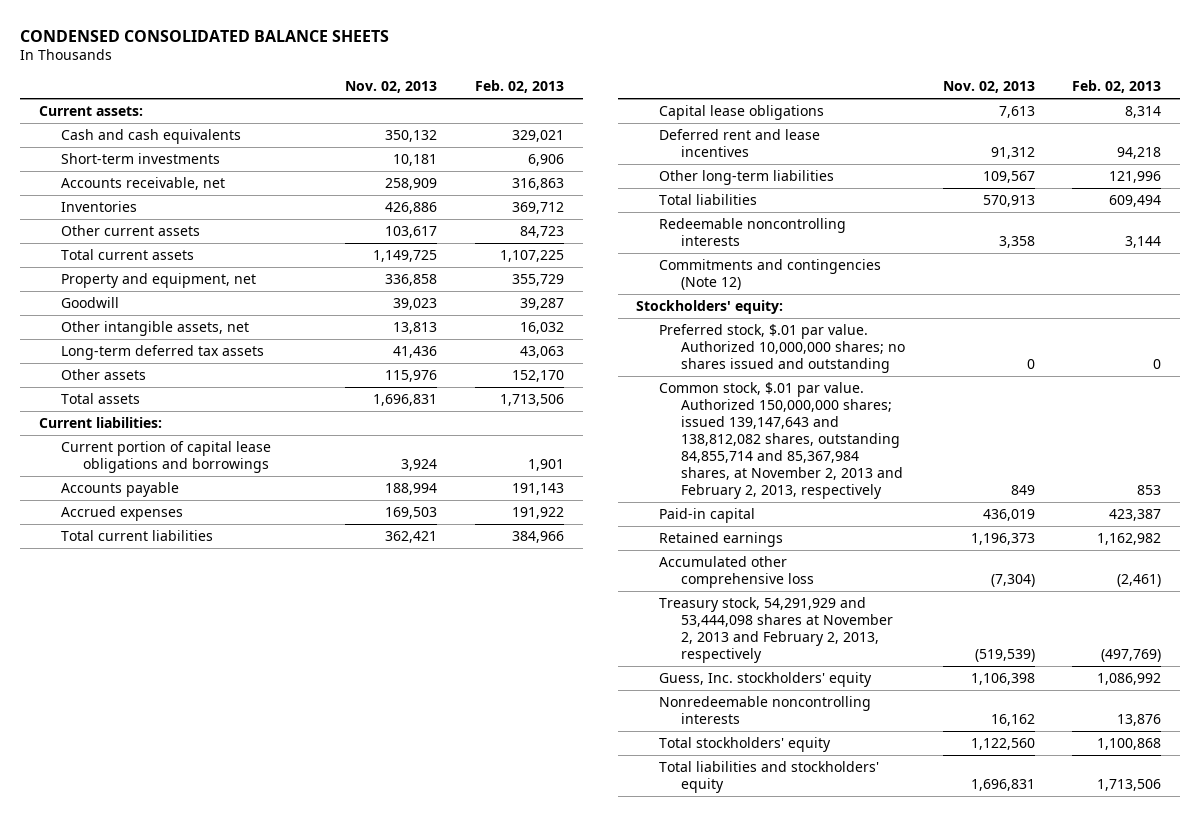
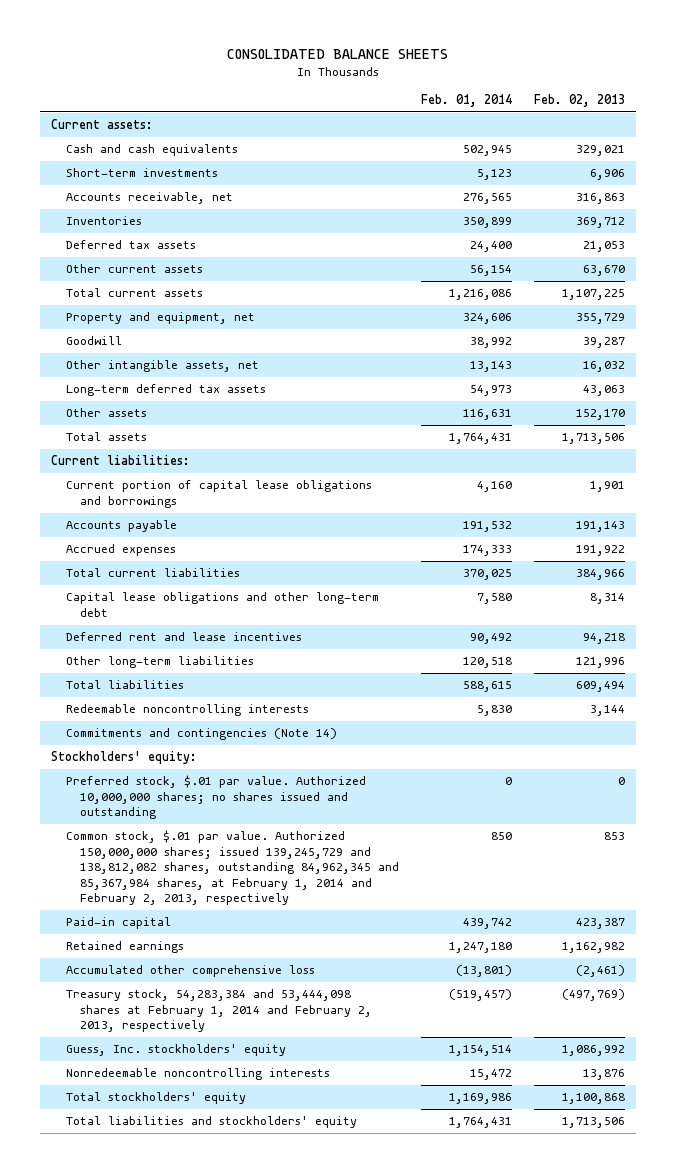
[19,29,389,42] CONDENSED CONSOLIDATED BALANCE SHEETS -> [227,48,449,59] CONSOLIDATED BALANCE SHEETS
[344,81,437,94] Nov. 02, 2013 -> none
none -> [421,94,513,108] Feb. 01, 2014
none -> [65,240,196,250] Deferred tax assets
[519,225,564,238] 84,723 -> [583,265,626,277] 63,670
[658,104,824,120] Capital lease obligations -> [65,592,379,617] Capital lease obligations and other long-term debt
[658,258,881,290] Commitments and contingencies (Note 12) -> [65,728,337,741] Commitments and contingencies (Note 14)
[658,381,903,500] Common stock, $.01 par value. Authorized 150,000,000 shares; issued 139,147,643 and 138,812,082 shares, outstanding 84,855,714 and 85,367,984 shares, at November 2, 2013 and February 2, 2013, respectively -> [65,830,400,906] Common stock, $.01 par value. Authorized 150,000,000 shares; issued 139,245,729 and 138,812,082 shares, outstanding 84,962,345 and 85,367,984 shares, at February 1, 2014 and February 2, 2013, respectively
[658,596,893,664] Treasury stock, 54,291,929 and 53,444,098 shares at November 2, 2013 and February 2, 2013, respectively -> [65,989,373,1033] Treasury stock, 54,283,384 and 53,444,098 shares at February 1, 2014 and February 2, 2013, respectively

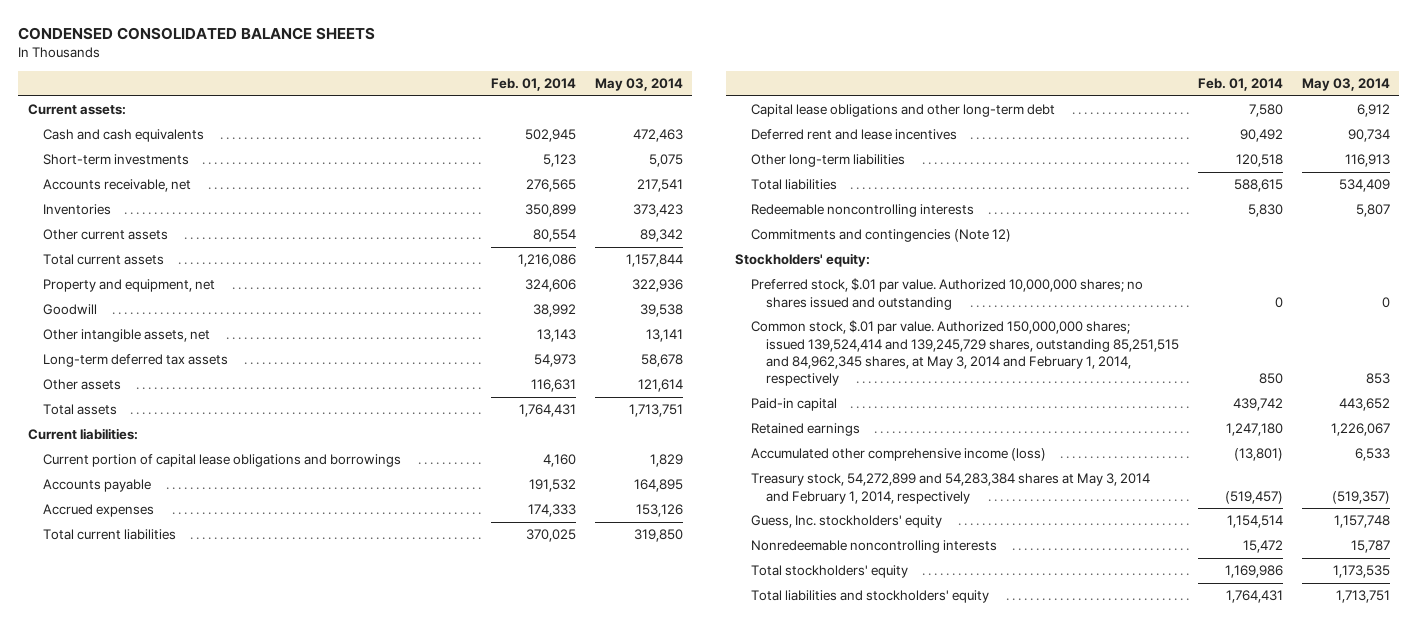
[227,48,449,59] CONSOLIDATED BALANCE SHEETS -> [18,27,376,41] CONDENSED CONSOLIDATED BALANCE SHEETS
[534,94,626,108] Feb. 02, 2013 -> none
none -> [594,77,683,91] May 03, 2014
[65,240,196,250] Deferred tax assets -> none
[470,265,513,277] 56,154 -> [532,229,576,243] 80,554
[65,728,337,741] Commitments and contingencies (Note 14) -> [750,229,1011,243] Commitments and contingencies (Note 12)
[65,830,400,906] Common stock, $.01 par value. Authorized 150,000,000 shares; issued 139,245,729 and 138,812,082 shares, outstanding 84,962,345 and 85,367,984 shares, at February 1, 2014 and February 2, 2013, respectively -> [750,320,1180,387] Common stock, $.01 par value. Authorized 150,000,000 shares; issued 139,524,414 and 139,245,729 shares, outstanding 85,251,515 and 84,962,345 shares, at May 3, 2014 and February 1, 2014, respectively
[65,965,315,978] Accumulated other comprehensive loss -> [750,448,1046,462] Accumulated other comprehensive income (loss)
[65,989,373,1033] Treasury stock, 54,283,384 and 53,444,098 shares at February 1, 2014 and February 2, 2013, respectively -> [750,473,1150,504] Treasury stock, 54,272,899 and 54,283,384 shares at May 3, 2014 and February 1, 2014, respectively

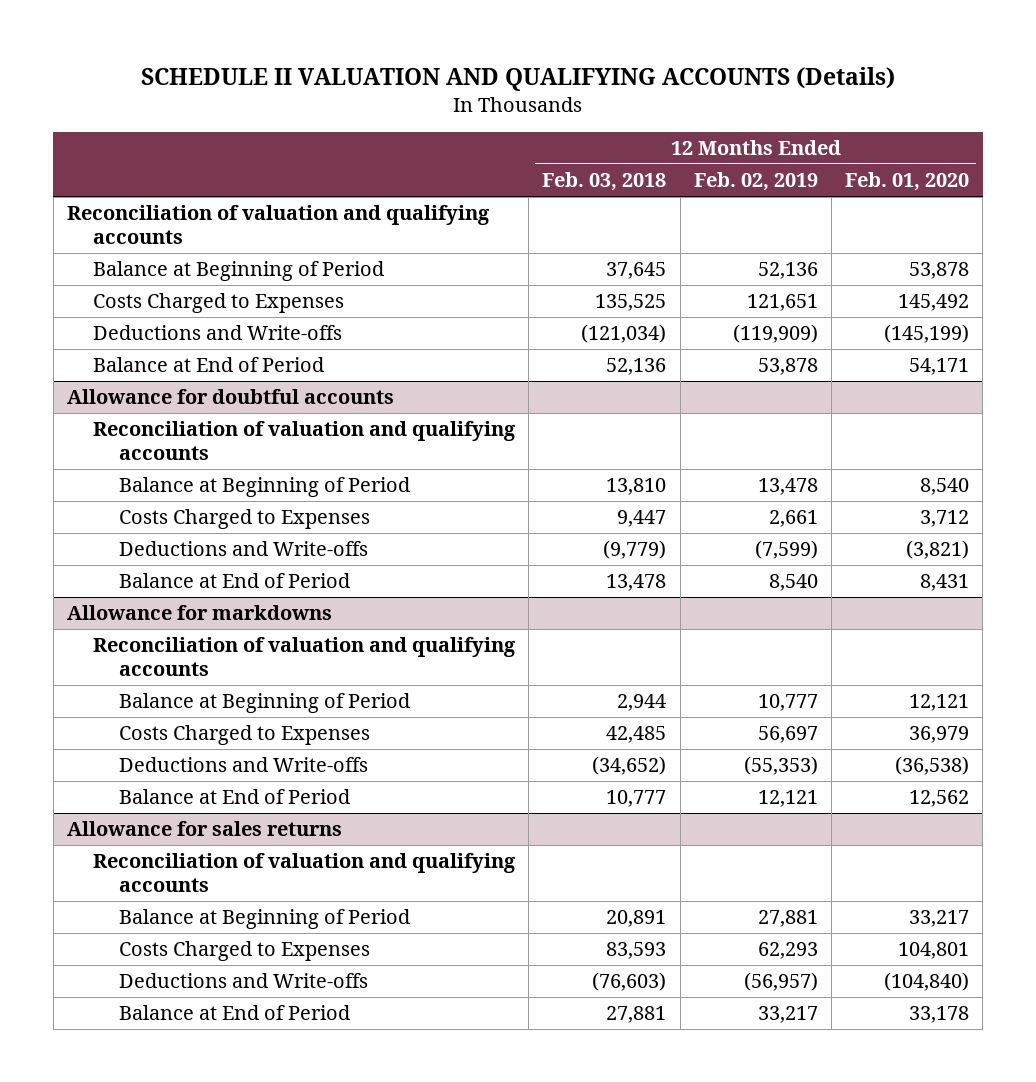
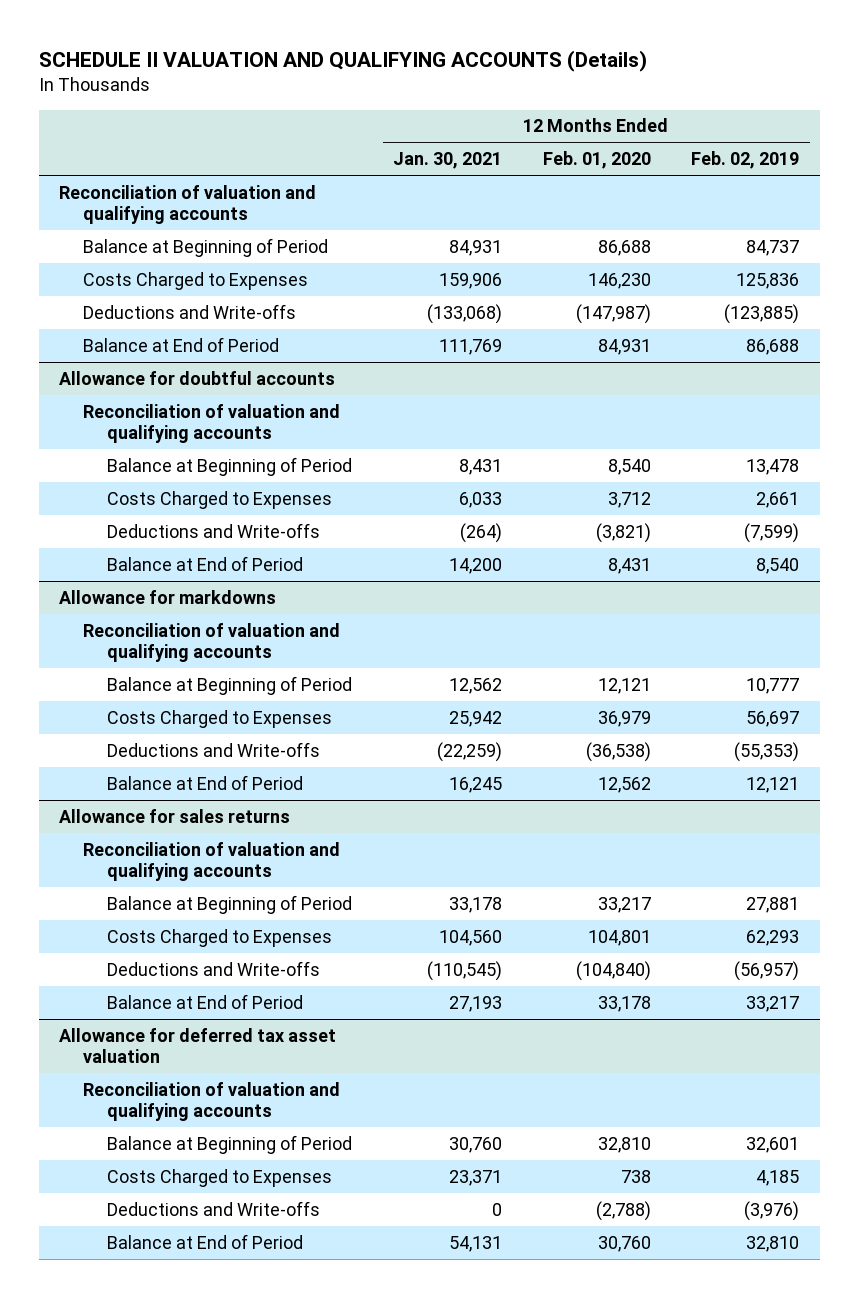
[542,172,667,192] Feb. 03, 2018 -> none
none -> [392,152,502,170] Jan. 30, 2021
[757,262,818,280] 52,136 -> [746,239,800,256] 84,737
[909,262,970,280] 53,878 -> [597,239,651,256] 86,688
[746,294,818,312] 121,651 -> [736,272,800,289] 125,836
[898,294,970,312] 145,492 -> [587,272,651,289] 146,230
[732,324,818,344] (119,909) -> [724,303,800,324] (123,885)
[884,324,970,344] (145,199) -> [575,303,651,324] (147,987)
[757,358,818,376] 53,878 -> [746,338,800,355] 86,688
[909,358,970,376] 54,171 -> [597,338,651,355] 84,931
none -> [59,1027,337,1063] Allowance for deferred tax asset valuation
none -> [83,1081,341,1121] Reconciliation of valuation and qualifying accounts
none -> [107,1134,353,1154] Balance at Beginning of Period
none -> [107,1168,333,1187] Costs Charged to Expenses
none -> [107,1200,321,1216] Deductions and Write-offs
none -> [107,1233,304,1249] Balance at End of Period

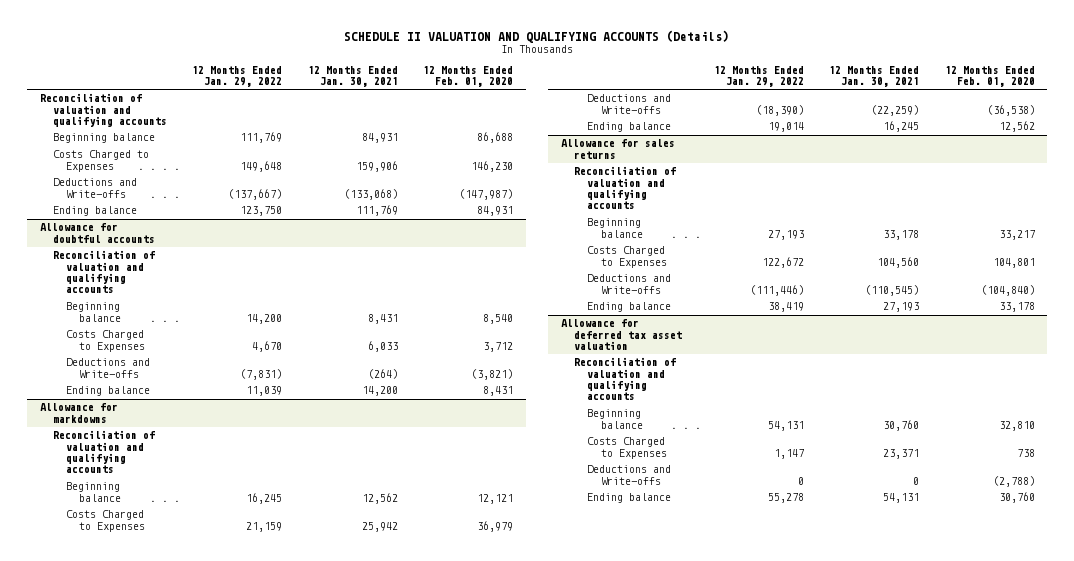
[691,151,800,170] Feb. 02, 2019 -> none
none -> [192,65,283,88] 12 Months Ended Jan. 29, 2022
[83,237,329,257] Balance at Beginning of Period -> [52,133,155,144] Beginning balance
[83,336,280,352] Balance at End of Period -> [52,206,137,217] Ending balance
[107,456,353,476] Balance at Beginning of Period -> [66,302,122,322] Beginning balance
[107,555,304,571] Balance at End of Period -> [66,386,151,397] Ending balance
[107,675,353,695] Balance at Beginning of Period -> [66,482,122,502] Beginning balance
[107,774,304,790] Balance at End of Period -> [587,122,672,133] Ending balance
[107,894,353,914] Balance at Beginning of Period -> [587,218,643,238] Beginning balance
[107,993,304,1009] Balance at End of Period -> [587,302,672,313] Ending balance
[107,1134,353,1154] Balance at Beginning of Period -> [587,409,643,429] Beginning balance
[107,1233,304,1249] Balance at End of Period -> [587,493,672,504] Ending balance

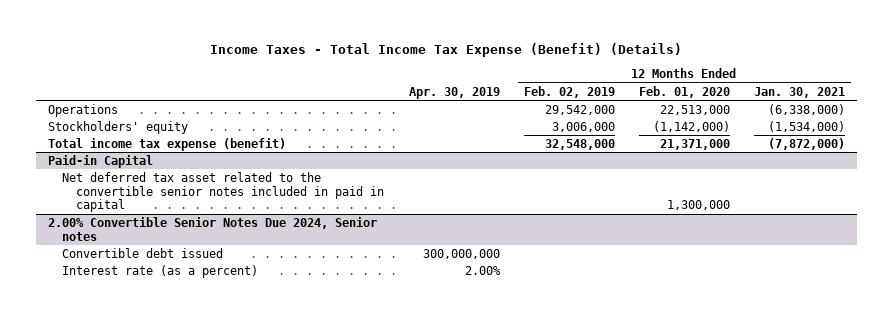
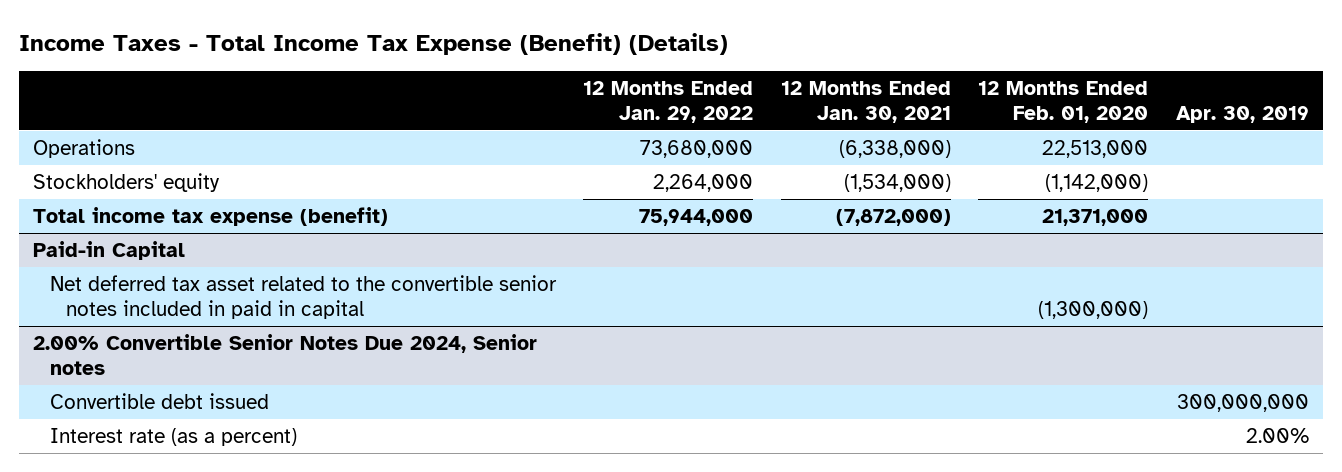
[523,85,615,98] Feb. 02, 2019 -> none
none -> [583,81,754,124] 12 Months Ended Jan. 29, 2022
[666,200,730,211] 1,300,000 -> [1038,300,1149,319] (1,300,000)

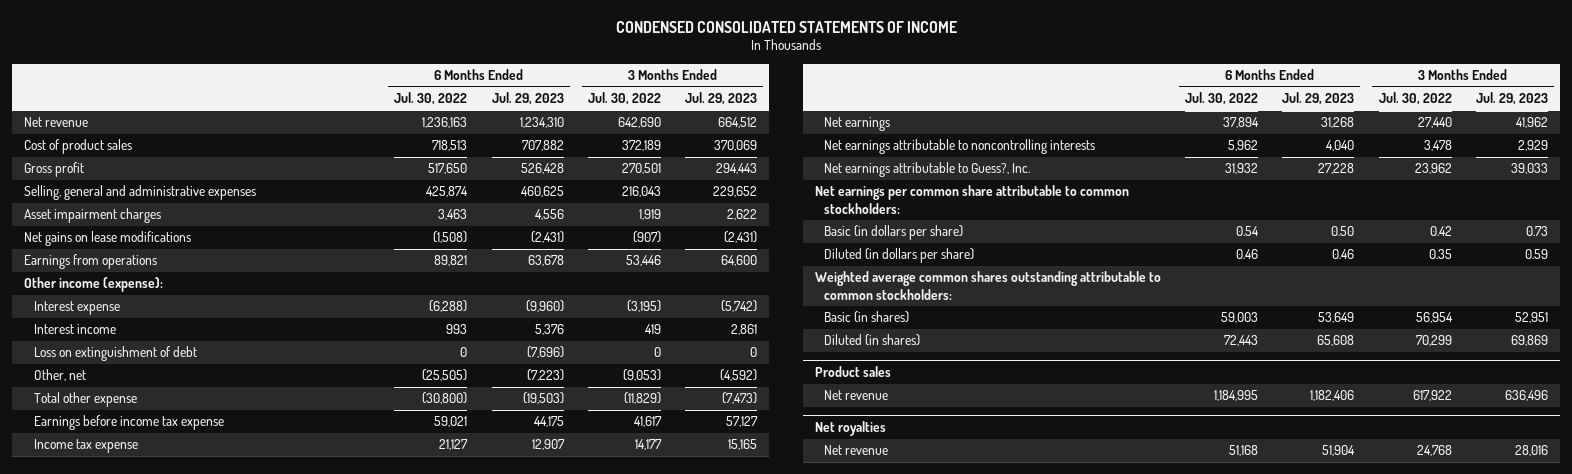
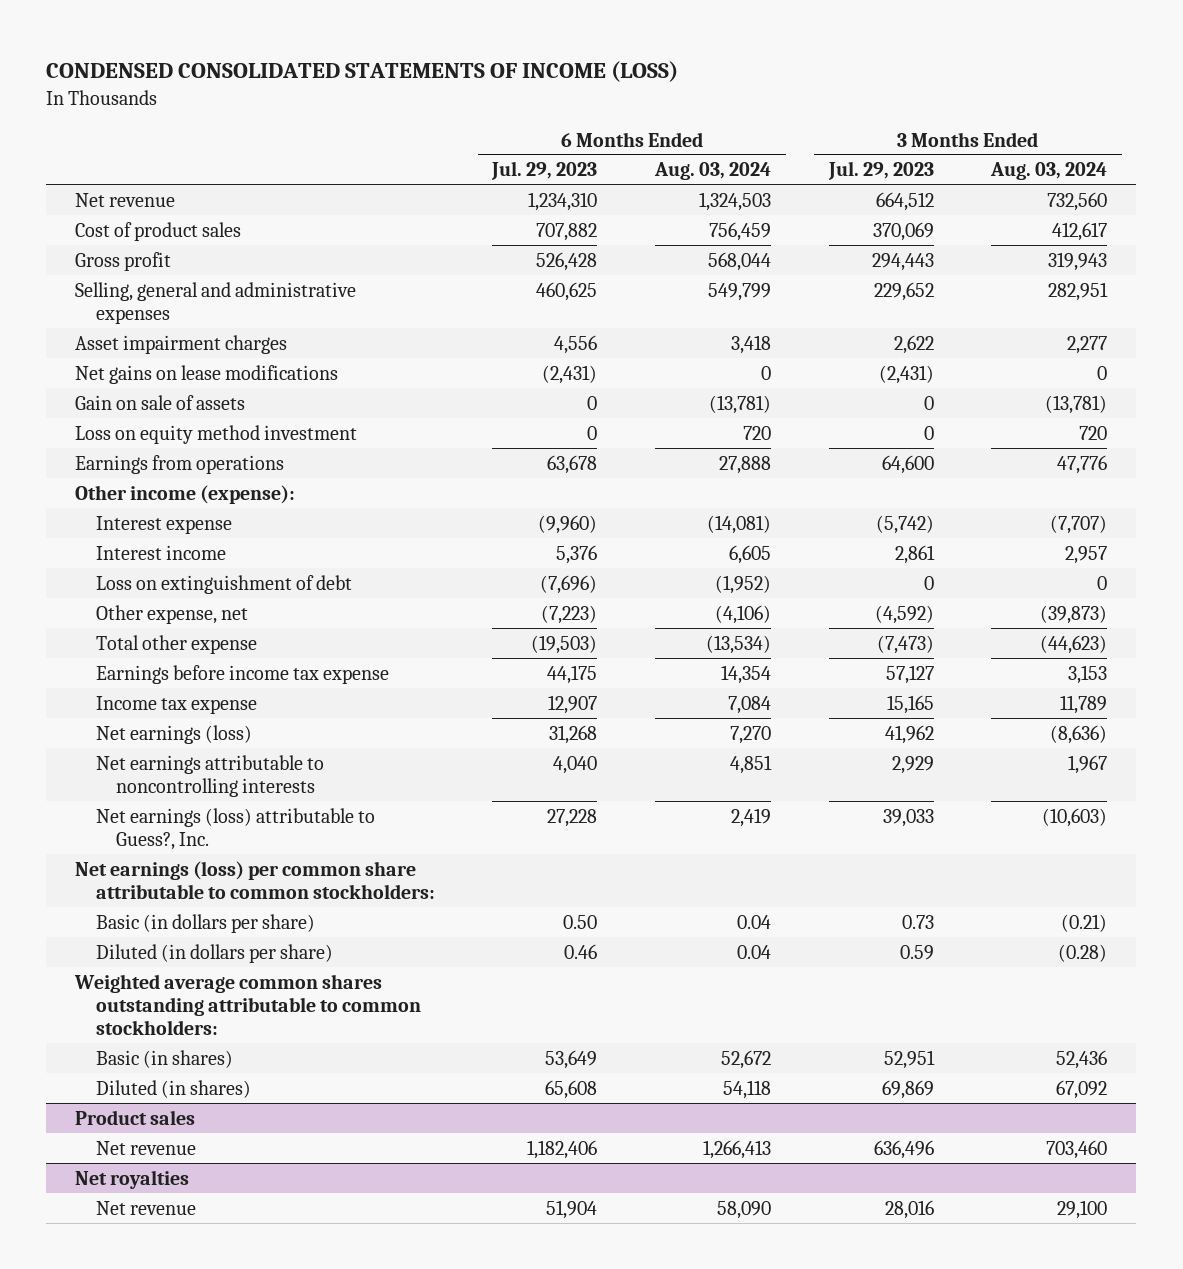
[615,20,957,33] CONDENSED CONSOLIDATED STATEMENTS OF INCOME -> [46,60,679,82] CONDENSED CONSOLIDATED STATEMENTS OF INCOME (LOSS)
[394,92,468,106] Jul. 30, 2022 -> none
[587,92,661,106] Jul. 30, 2022 -> none
none -> [654,162,772,181] Aug. 03, 2024
none -> [990,162,1108,181] Aug. 03, 2024
none -> [75,394,246,410] Gain on sale of assets
none -> [75,424,358,444] Loss on equity method investment
[33,369,86,382] Other, net -> [95,604,248,624] Other expense, net
[824,117,891,132] Net earnings -> [95,724,252,744] Net earnings (loss)
[824,162,1031,178] Net earnings attributable to Guess?, Inc. -> [95,807,375,850] Net earnings (loss) attributable to Guess?, Inc.
[814,185,1129,214] Net earnings per common share attributable to common stockholders: -> [75,860,435,899] Net earnings (loss) per common share attributable to common stockholders:

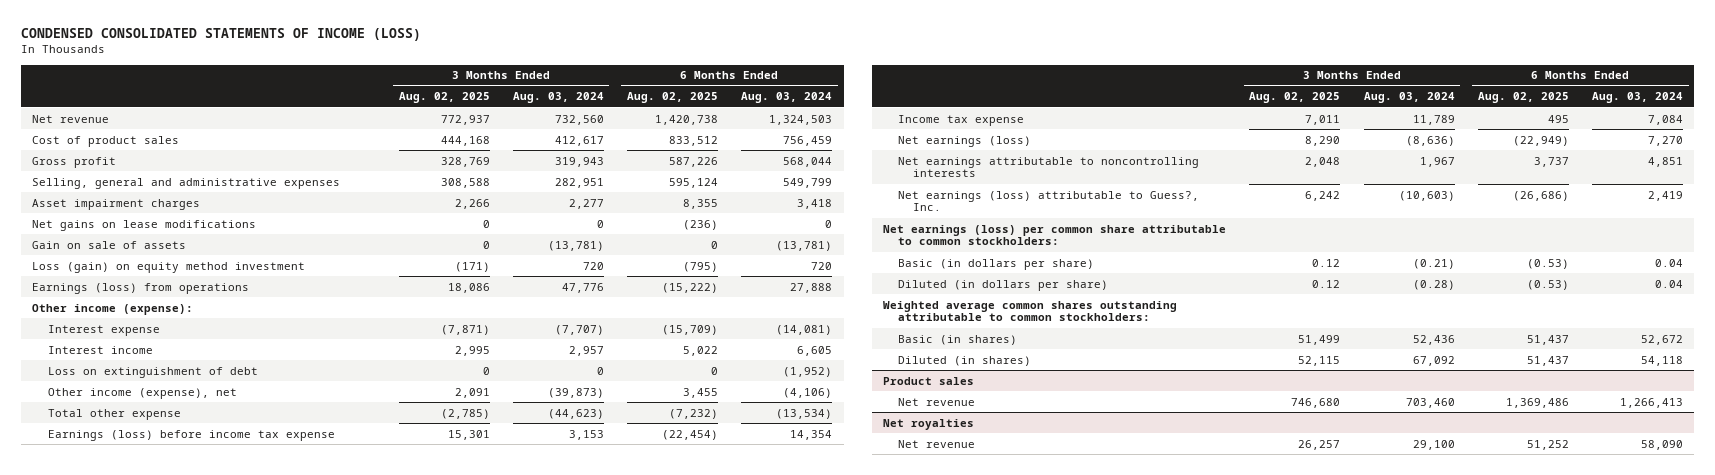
[491,161,598,181] Jul. 29, 2023 -> none
[827,161,934,181] Jul. 29, 2023 -> none
none -> [398,92,490,104] Aug. 02, 2025
none -> [626,92,718,104] Aug. 02, 2025
[75,424,358,444] Loss on equity method investment -> [32,261,306,273] Loss (gain) on equity method investment
[75,454,285,474] Earnings from operations -> [32,282,250,294] Earnings (loss) from operations
[95,604,248,624] Other expense, net -> [47,387,237,399] Other income (expense), net
[95,664,389,684] Earnings before income tax expense -> [47,429,335,441] Earnings (loss) before income tax expense

